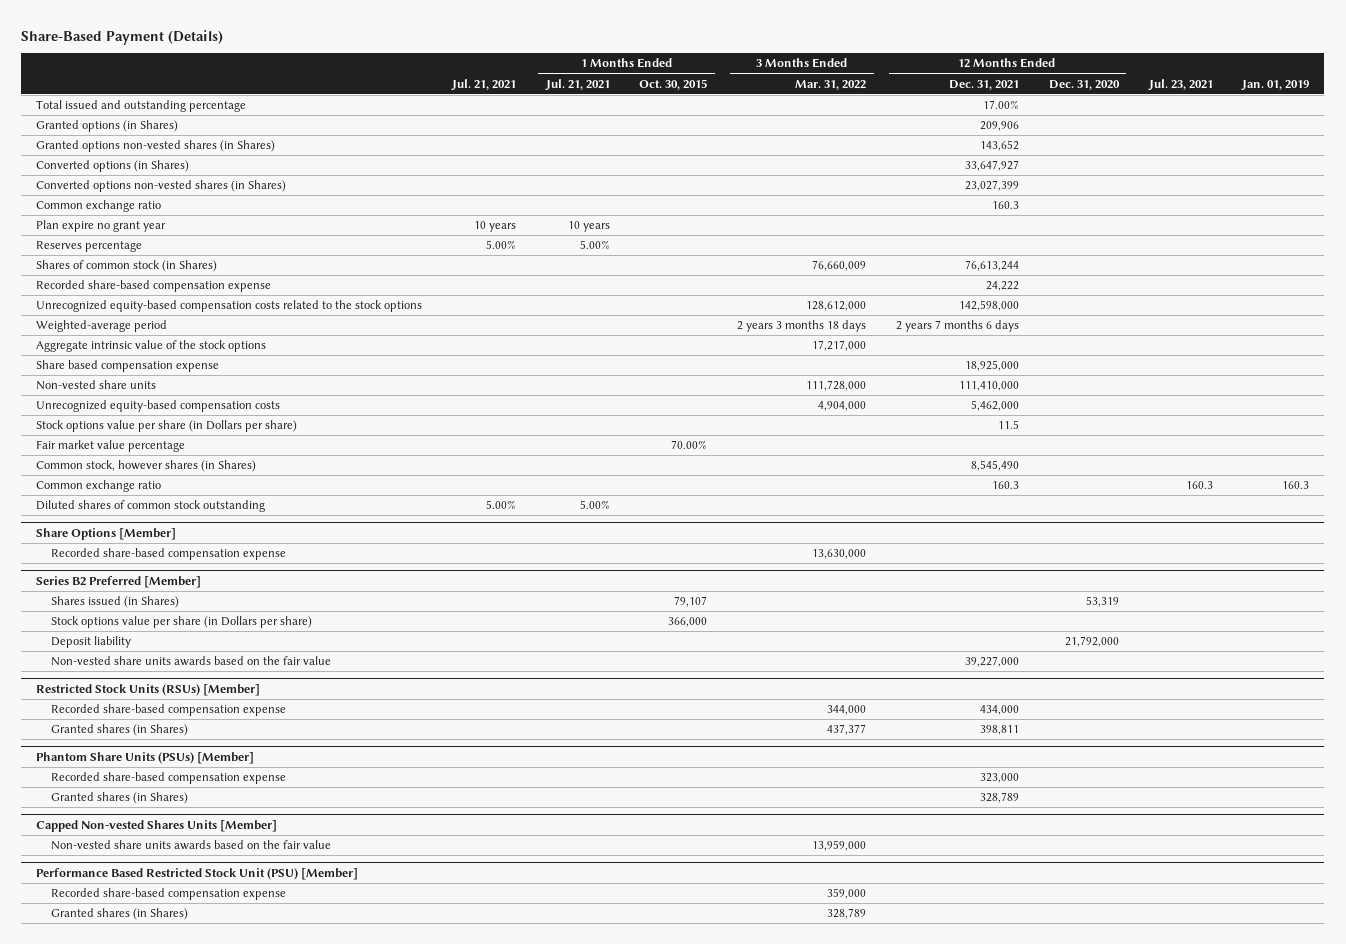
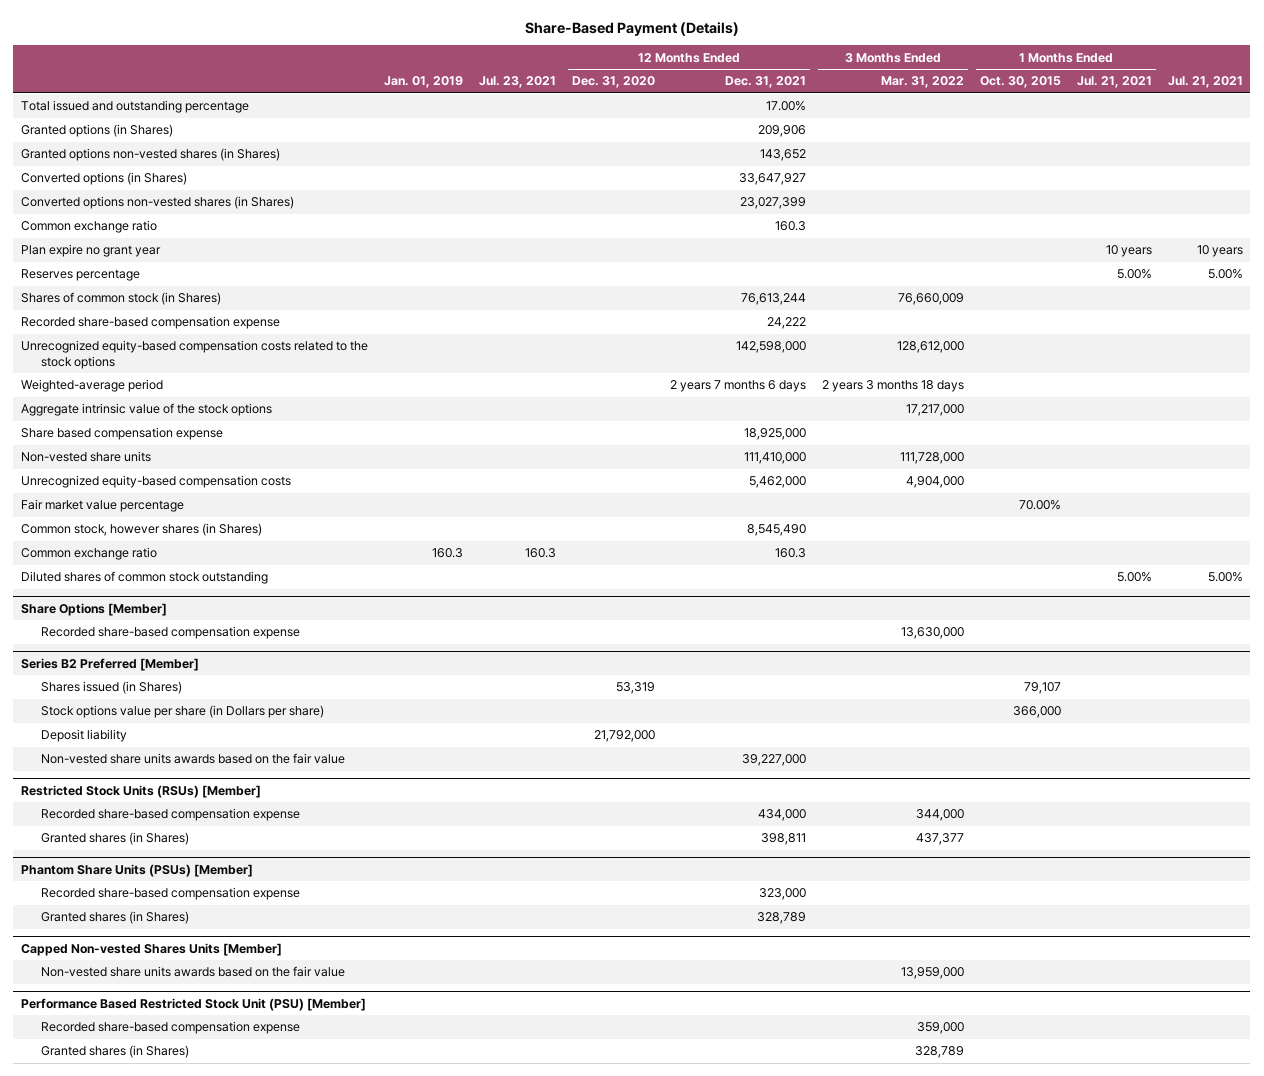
[36,420,298,433] Stock options value per share (in Dollars per share) -> none

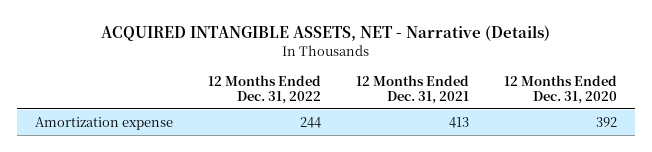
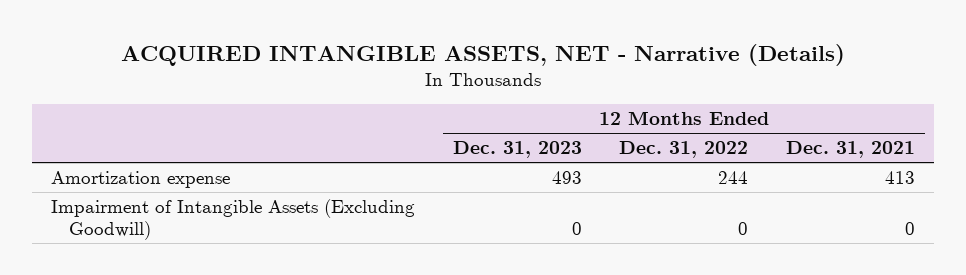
[504,74,618,105] 12 Months Ended Dec. 31, 2020 -> none
none -> [452,141,582,159] Dec. 31, 2023
none -> [50,198,415,240] Impairment of Intangible Assets (Excluding Goodwill)

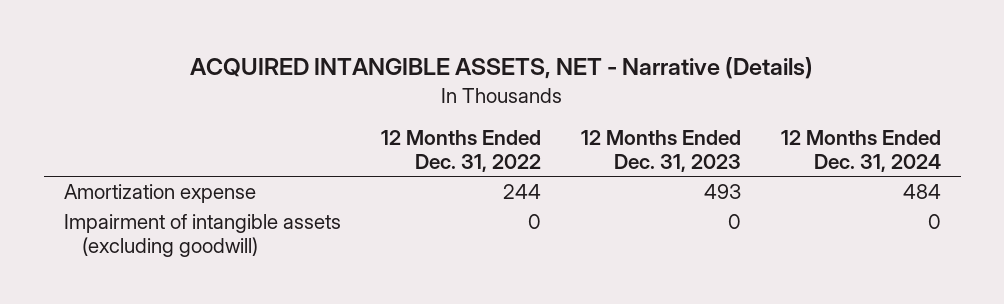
[786,141,916,159] Dec. 31, 2021 -> none
none -> [780,130,941,172] 12 Months Ended Dec. 31, 2024
[50,198,415,240] Impairment of Intangible Assets (Excluding Goodwill) -> [63,214,341,257] Impairment of intangible assets (excluding goodwill)

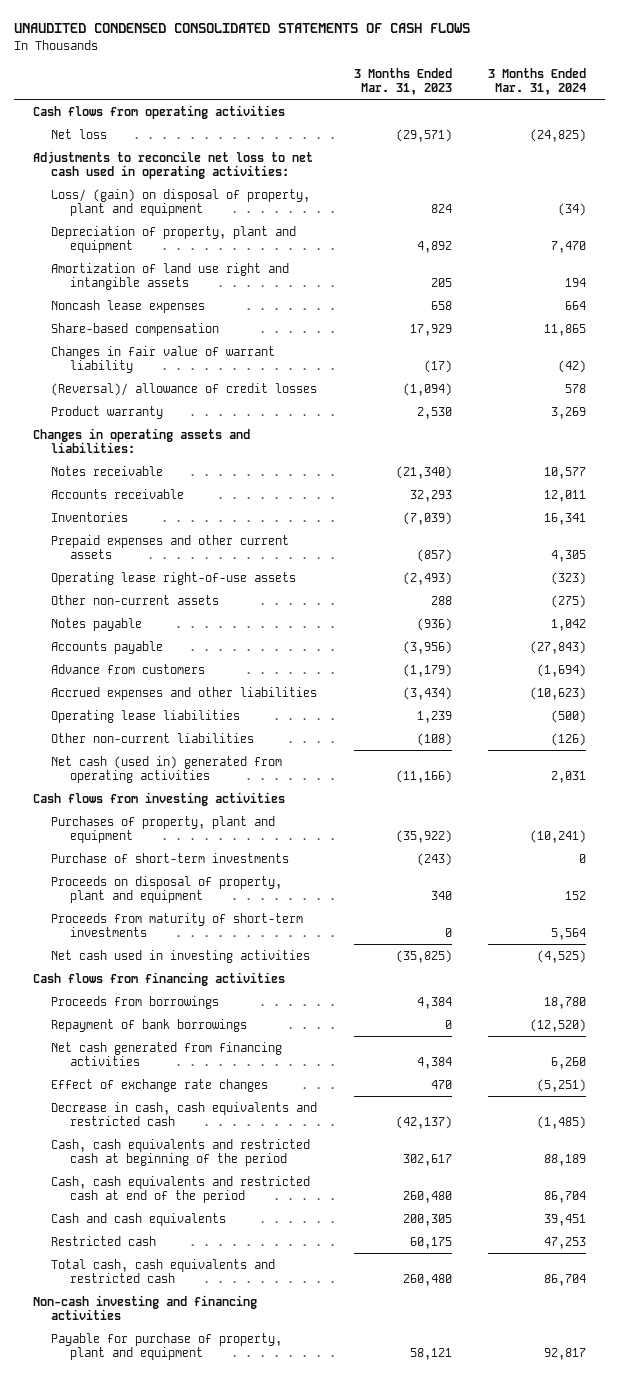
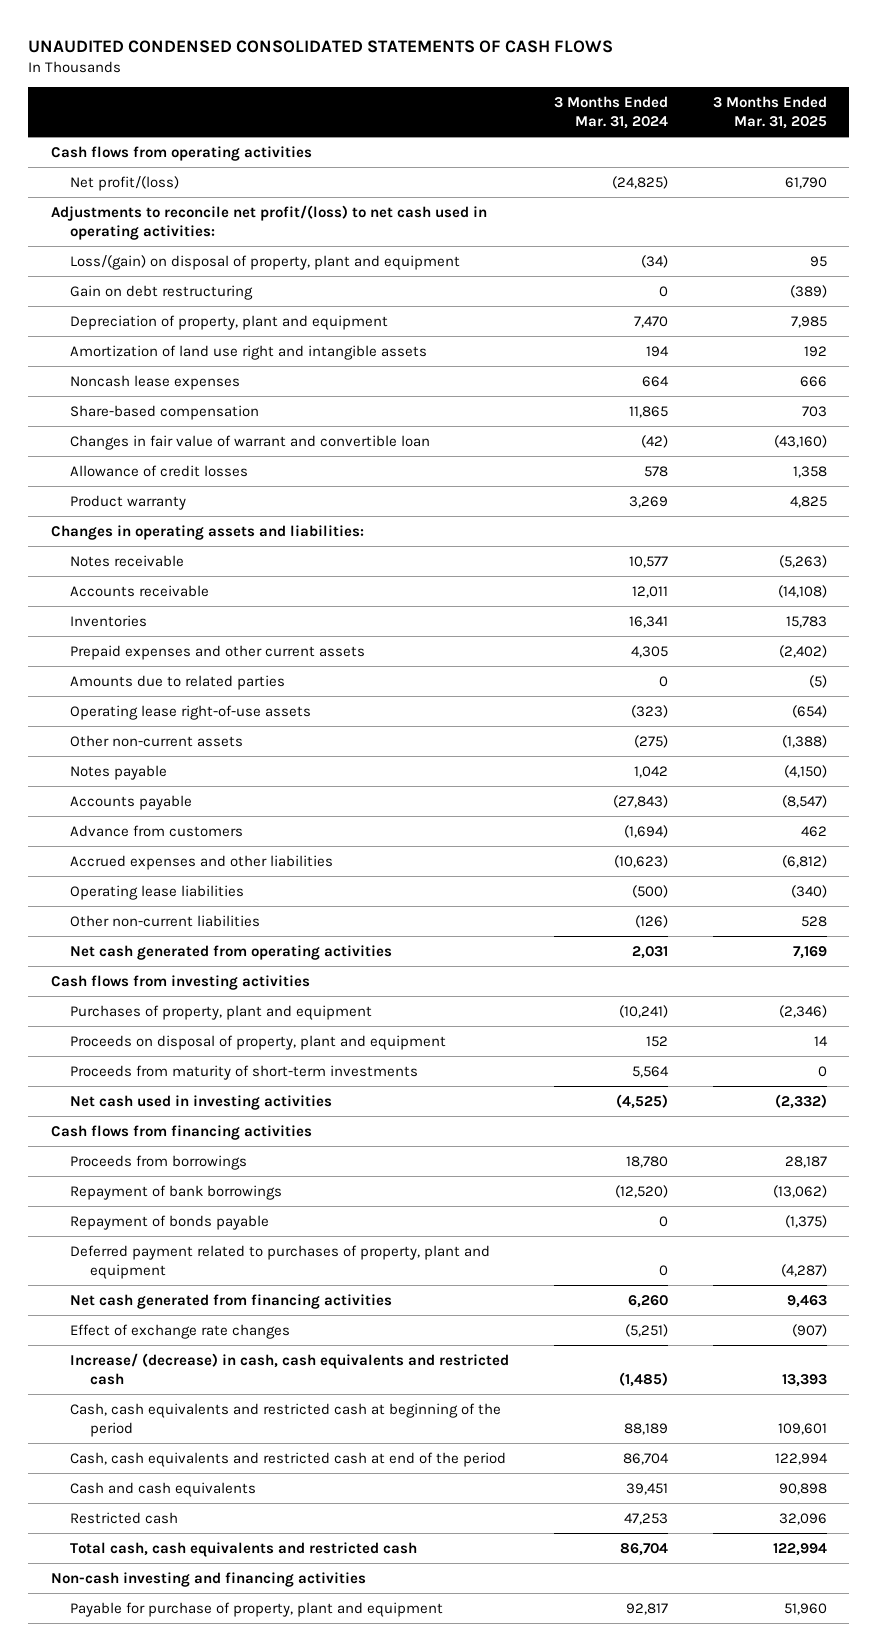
[353,67,452,96] 3 Months Ended Mar. 31, 2023 -> none
none -> [712,96,827,130] 3 Months Ended Mar. 31, 2025
[51,128,108,139] Net loss -> [70,175,180,191] Net profit/(loss)
[32,150,313,180] Adjustments to reconcile net loss to net cash used in operating activities: -> [50,204,487,240] Adjustments to reconcile net profit/(loss) to net cash used in operating activities:
[51,188,311,217] Loss/ (gain) on disposal of property, plant and equipment -> [70,254,461,270] Loss/(gain) on disposal of property, plant and equipment
none -> [70,284,254,300] Gain on debt restructuring
[51,345,276,374] Changes in fair value of warrant liability -> [70,434,431,450] Changes in fair value of warrant and convertible loan
[51,382,318,396] (Reversal)/ allowance of credit losses -> [70,464,249,477] Allowance of credit losses
none -> [70,674,286,690] Amounts due to related parties
[51,755,283,784] Net cash (used in) generated from operating activities -> [70,944,393,960] Net cash generated from operating activities
[51,852,290,863] Purchase of short-term investments -> none
none -> [70,1214,270,1230] Repayment of bonds payable
none -> [70,1244,491,1279] Deferred payment related to purchases of property, plant and equipment
[51,1101,318,1127] Decrease in cash, cash equivalents and restricted cash -> [70,1352,510,1385] Increase/ (decrease) in cash, cash equivalents and restricted cash

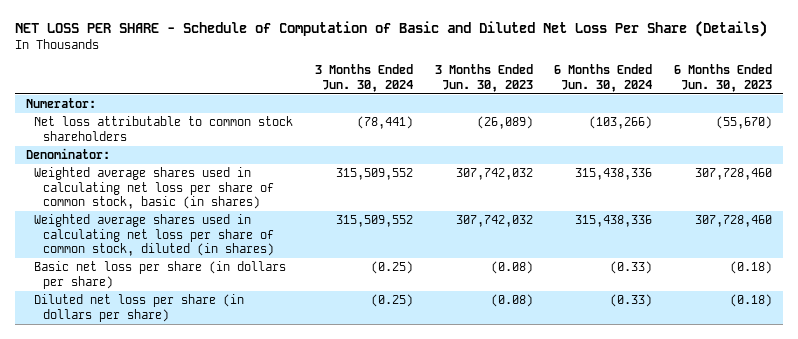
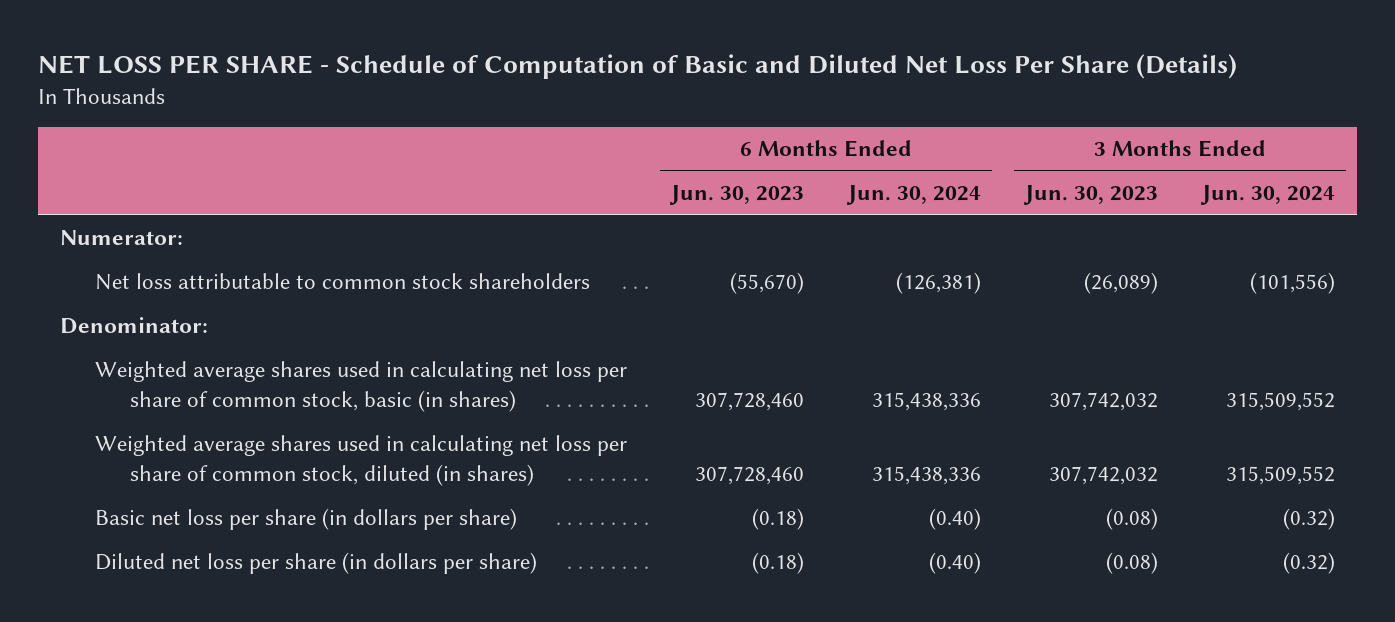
[356,116,413,130] (78,441) -> [1250,272,1336,295] (101,556)
[589,116,653,130] (103,266) -> [896,272,982,295] (126,381)
[370,261,413,275] (0.25) -> [1283,508,1336,531] (0.32)
[610,261,653,275] (0.33) -> [929,508,982,531] (0.40)
[370,294,413,308] (0.25) -> [1283,552,1336,575] (0.32)
[610,294,653,308] (0.33) -> [929,552,982,575] (0.40)

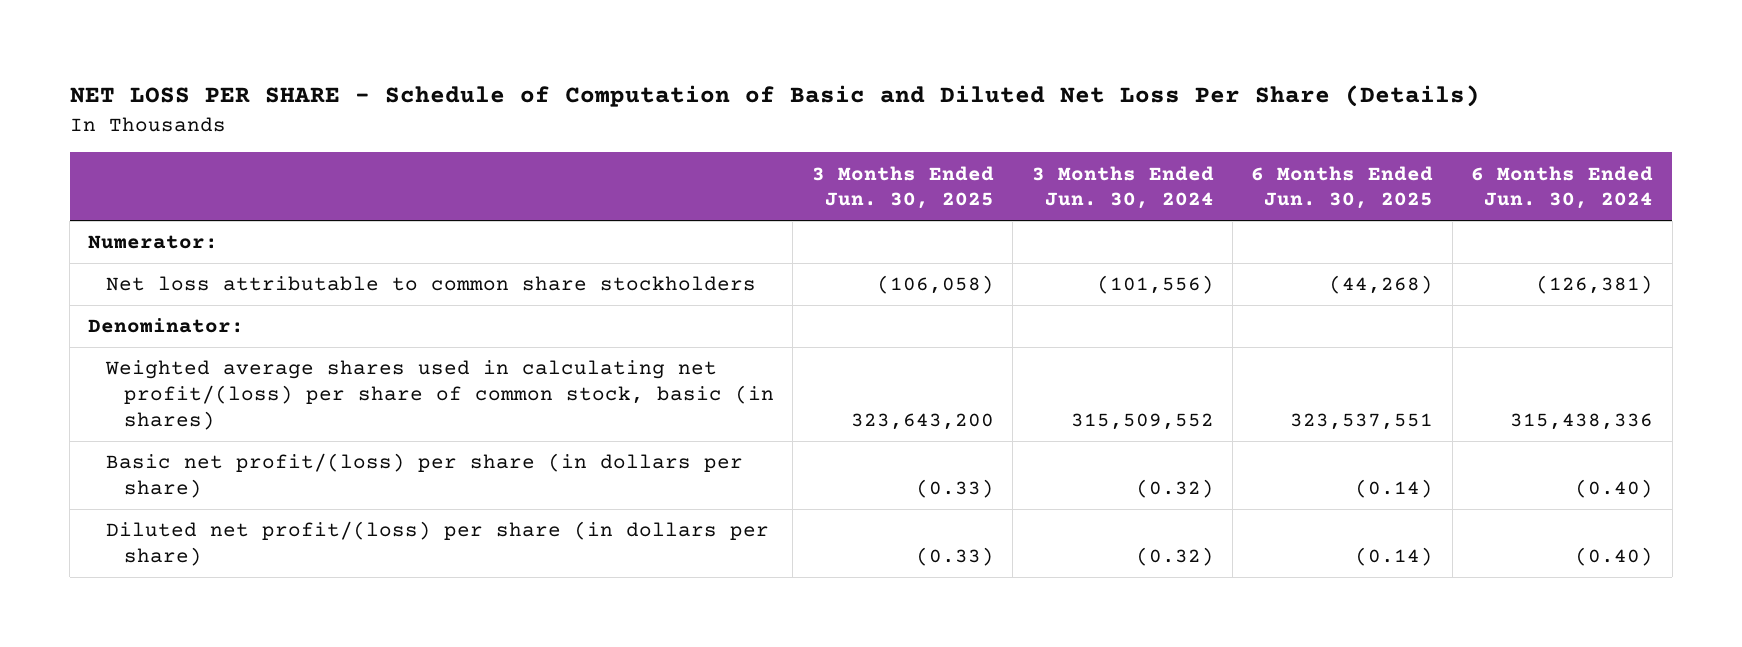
[669,185,805,206] Jun. 30, 2023 -> none
[1023,185,1159,206] Jun. 30, 2023 -> none
none -> [811,165,994,210] 3 Months Ended Jun. 30, 2025
none -> [1251,165,1434,210] 6 Months Ended Jun. 30, 2025
[95,273,591,291] Net loss attributable to common stock shareholders -> [106,276,757,292] Net loss attributable to common share stockholders
[95,435,628,487] Weighted average shares used in calculating net loss per share of common stock, diluted (in shares) -> none
[95,361,628,413] Weighted average shares used in calculating net loss per share of common stock, basic (in shares) -> [105,360,775,430] Weighted average shares used in calculating net profit/(loss) per share of common stock, basic (in shares)
[95,508,518,531] Basic net loss per share (in dollars per share) -> [106,453,744,499] Basic net profit/(loss) per share (in dollars per share)
[95,552,538,575] Diluted net loss per share (in dollars per share) -> [106,521,770,567] Diluted net profit/(loss) per share (in dollars per share)

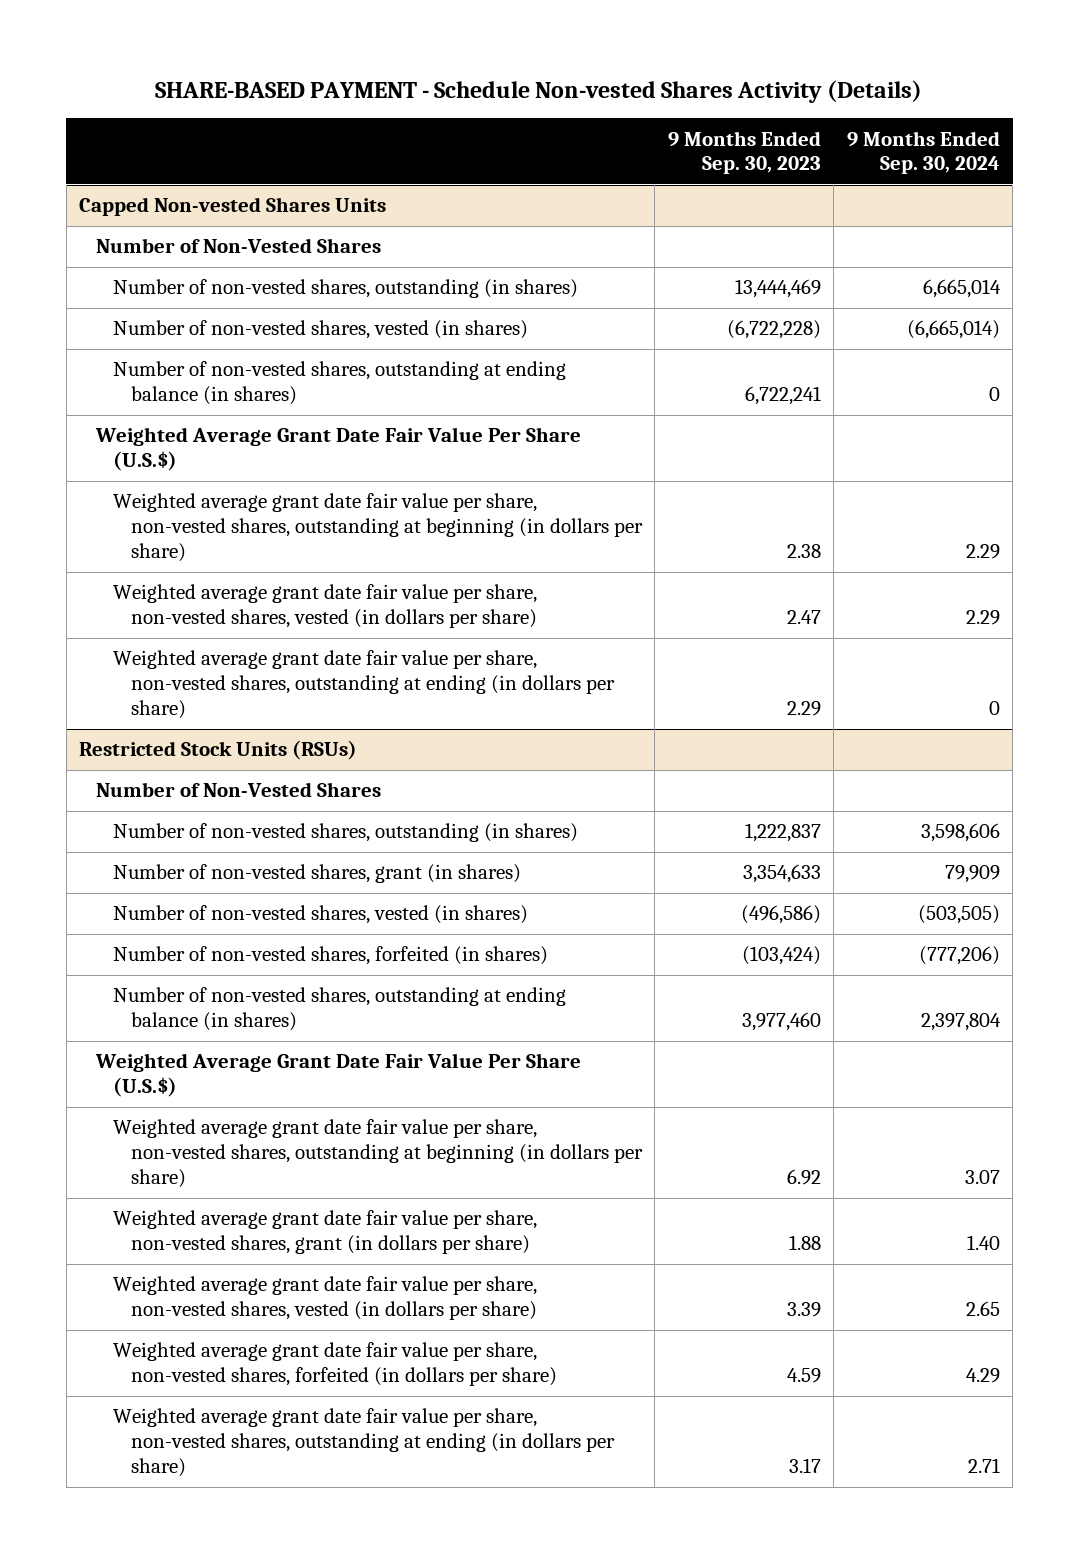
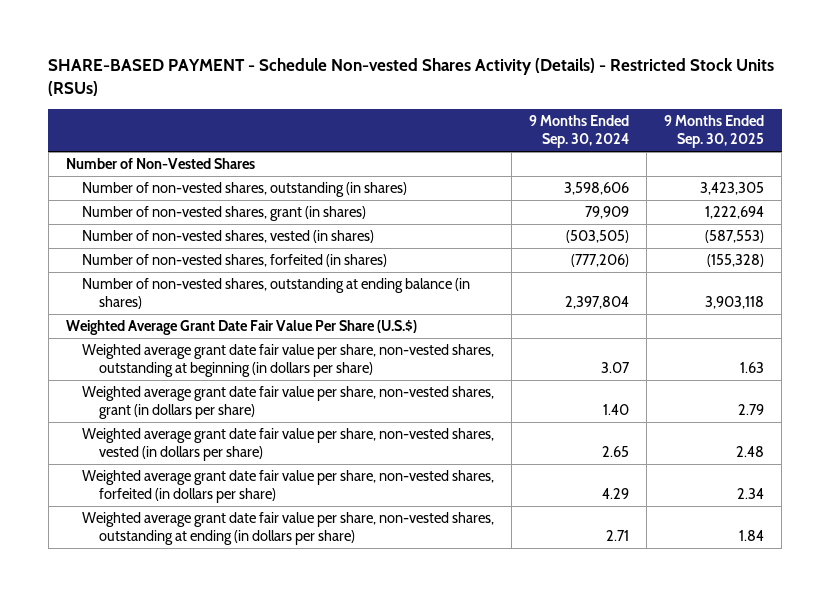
[155,79,923,103] SHARE-BASED PAYMENT - Schedule Non-vested Shares Activity (Details) -> [48,58,775,97] SHARE-BASED PAYMENT - Schedule Non-vested Shares Activity (Details) - Restricted Stock Units (RSUs)
[667,130,821,175] 9 Months Ended Sep. 30, 2023 -> none
none -> [664,115,765,149] 9 Months Ended Sep. 30, 2025
[79,197,387,217] Capped Non-vested Shares Units -> none
[113,279,579,299] Number of non-vested shares, outstanding (in shares) -> none
[113,320,529,340] Number of non-vested shares, vested (in shares) -> none
[113,361,567,406] Number of non-vested shares, outstanding at ending balance (in shares) -> none
[95,427,582,472] Weighted Average Grant Date Fair Value Per Share (U.S.$) -> none
[113,493,643,563] Weighted average grant date fair value per share, non-vested shares, outstanding at beginning (in dollars per share) -> none
[113,584,538,629] Weighted average grant date fair value per share, non-vested shares, vested (in dollars per share) -> none
[113,650,615,720] Weighted average grant date fair value per share, non-vested shares, outstanding at ending (in dollars per share) -> none
[79,740,358,761] Restricted Stock Units (RSUs) -> none
[96,782,382,798] Number of Non-Vested Shares -> none

